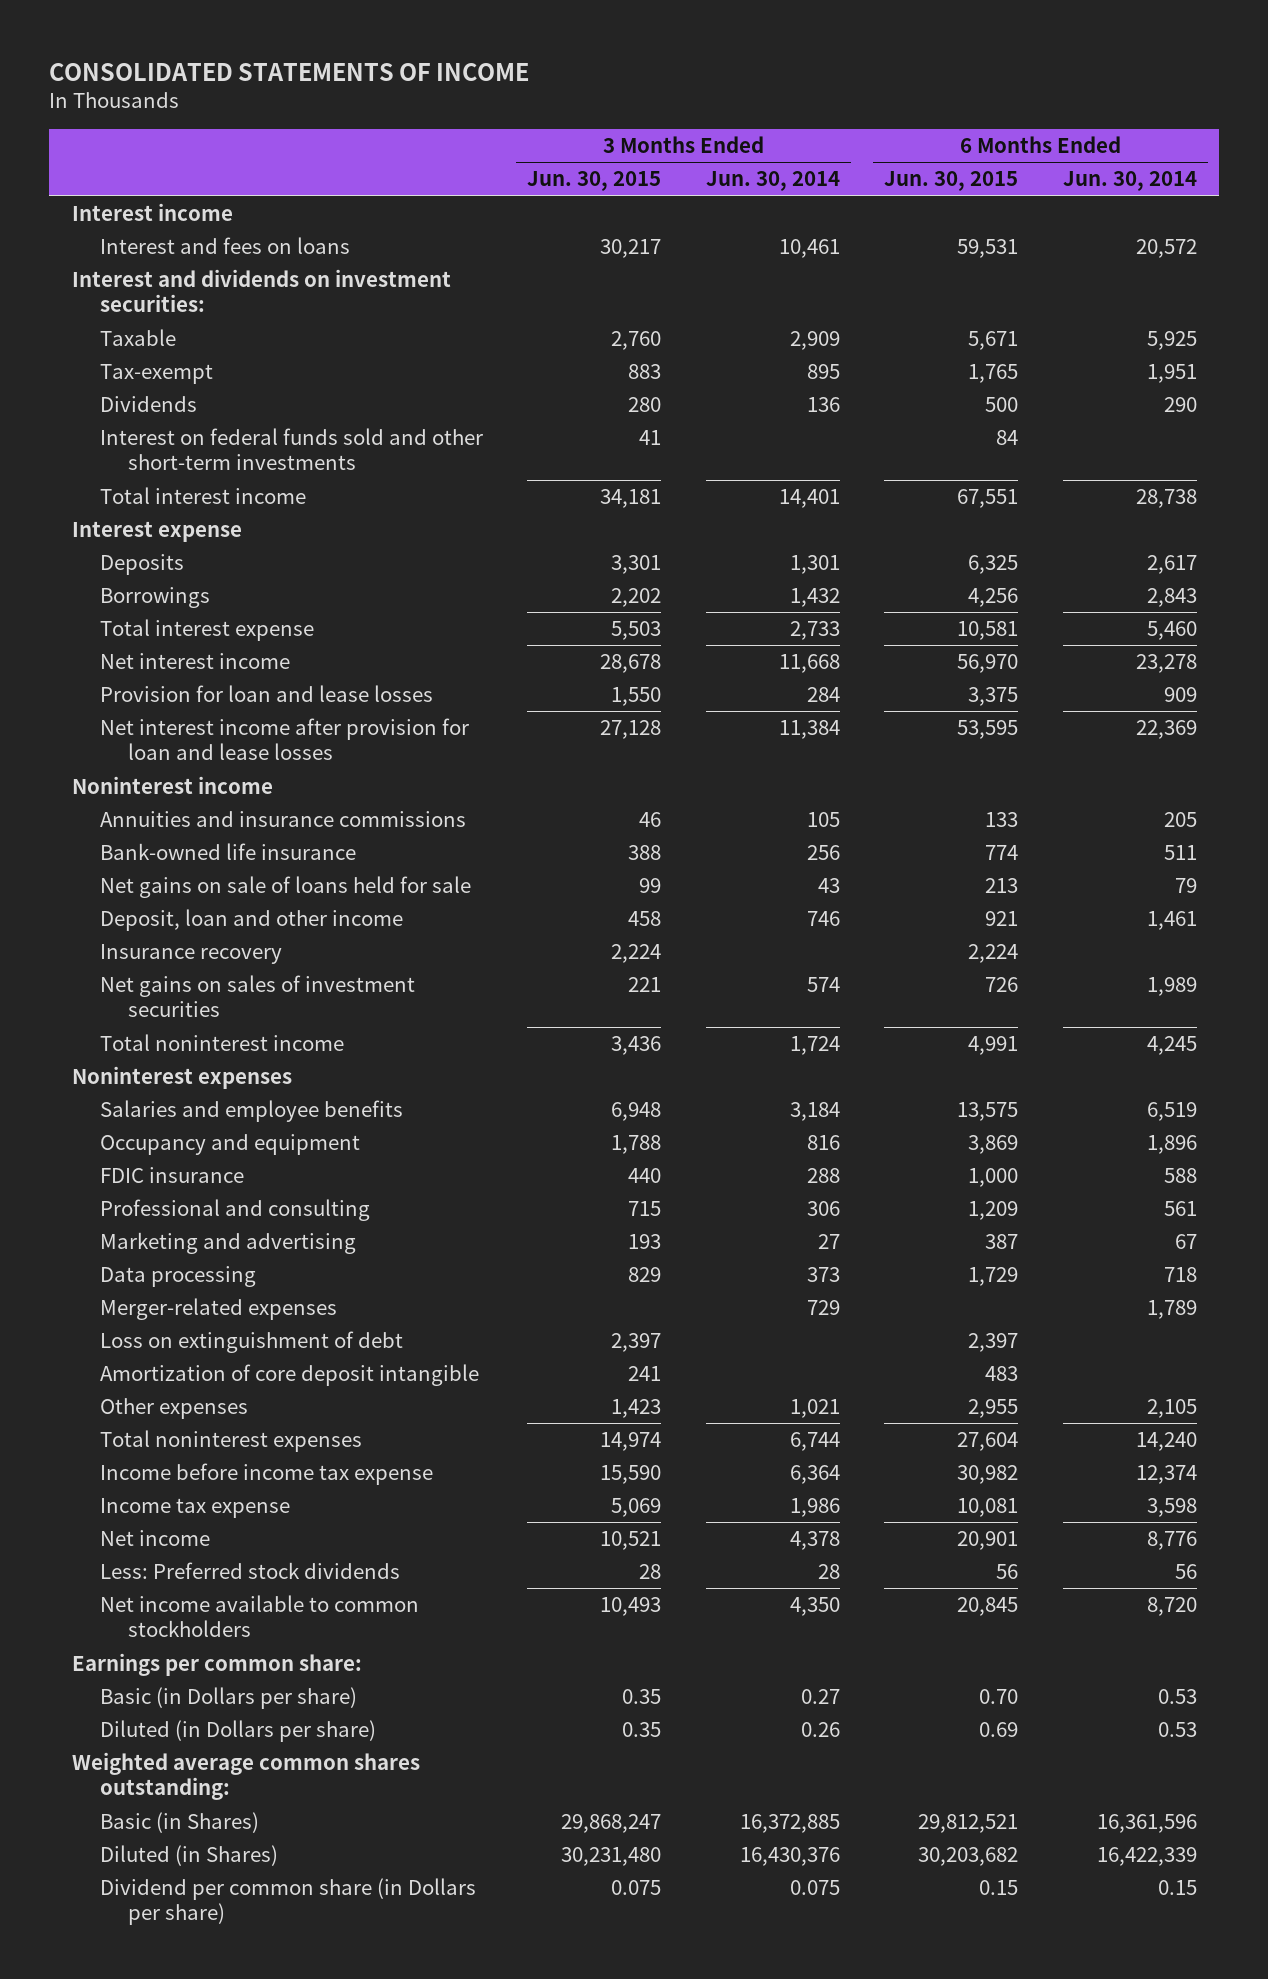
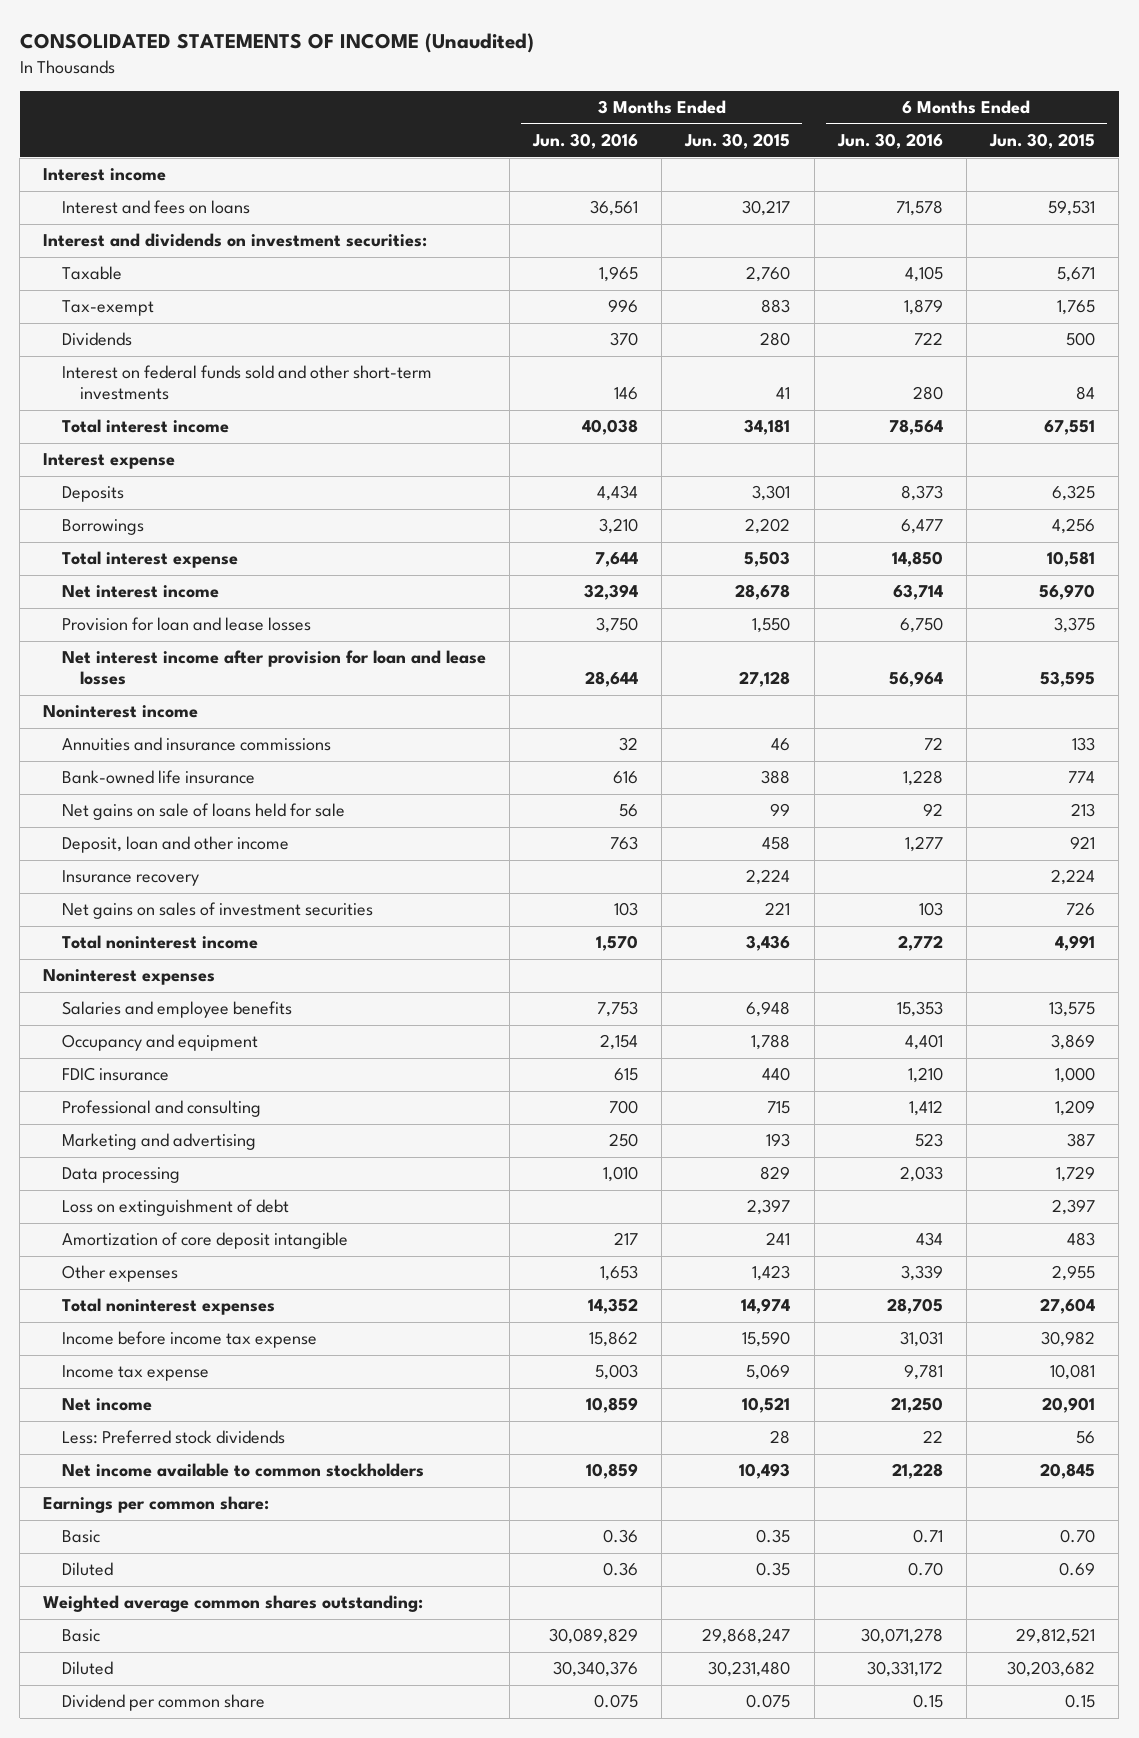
[49,62,530,81] CONSOLIDATED STATEMENTS OF INCOME -> [19,33,534,54] CONSOLIDATED STATEMENTS OF INCOME (Unaudited)
[705,171,840,192] Jun. 30, 2014 -> none
[1062,171,1197,192] Jun. 30, 2014 -> none
none -> [531,133,638,150] Jun. 30, 2016
none -> [836,133,943,150] Jun. 30, 2016
[99,1298,337,1321] Merger-related expenses -> none
[99,1687,357,1710] Basic (in Dollars per share) -> [61,1530,100,1544] Basic
[99,1720,376,1743] Diluted (in Dollars per share) -> [61,1562,113,1577] Diluted
[99,1812,259,1834] Basic (in Shares) -> [61,1629,100,1643] Basic
[99,1845,278,1867] Diluted (in Shares) -> [61,1661,113,1676] Diluted
[99,1878,476,1926] Dividend per common share (in Dollars per share) -> [61,1694,265,1712] Dividend per common share

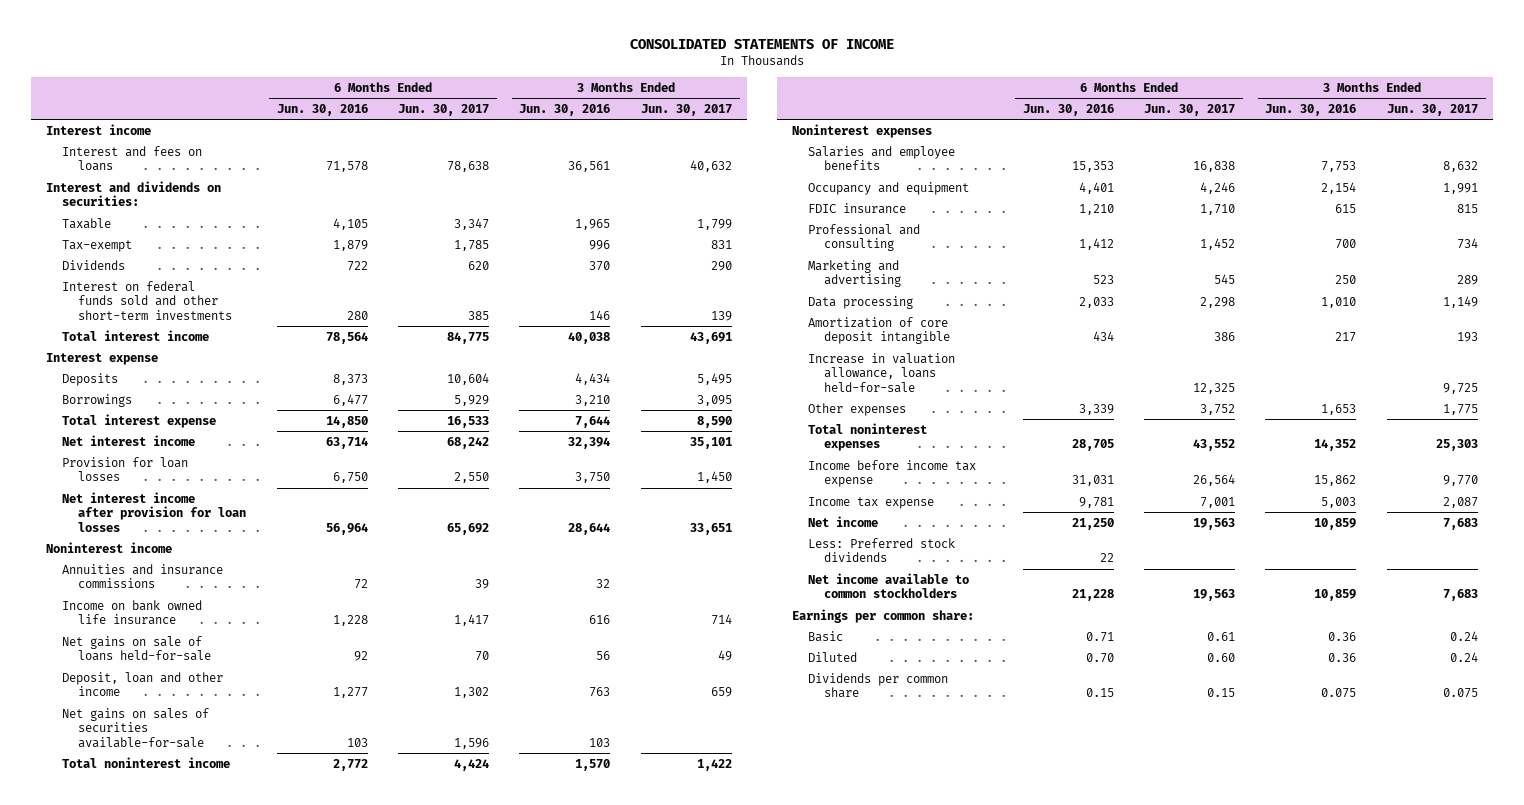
[19,33,534,54] CONSOLIDATED STATEMENTS OF INCOME (Unaudited) -> [629,39,894,50] CONSOLIDATED STATEMENTS OF INCOME
[684,133,791,150] Jun. 30, 2015 -> none
[989,133,1096,150] Jun. 30, 2015 -> none
none -> [398,103,490,116] Jun. 30, 2017
none -> [640,103,732,116] Jun. 30, 2017
[43,233,428,248] Interest and dividends on investment securities: -> [45,180,221,207] Interest and dividends on securities:
[61,617,311,632] Provision for loan and lease losses -> [62,456,189,482] Provision for loan losses
[61,650,486,686] Net interest income after provision for loan and lease losses -> [62,491,247,532] Net interest income after provision for loan losses
[61,770,255,785] Bank-owned life insurance -> [62,599,203,626] Income on bank owned life insurance
[61,803,345,821] Net gains on sale of loans held for sale -> [62,635,212,662] Net gains on sale of loans held-for-sale
[61,870,199,887] Insurance recovery -> none
[61,902,373,920] Net gains on sales of investment securities -> [62,707,210,748] Net gains on sales of securities available-for-sale
[61,1199,289,1217] Loss on extinguishment of debt -> none
none -> [808,352,956,393] Increase in valuation allowance, loans held-for-sale
[43,1595,424,1613] Weighted average common shares outstanding: -> none
[61,1629,100,1643] Basic -> none
[61,1661,113,1676] Diluted -> none
[61,1694,265,1712] Dividend per common share -> [808,672,949,699] Dividends per common share

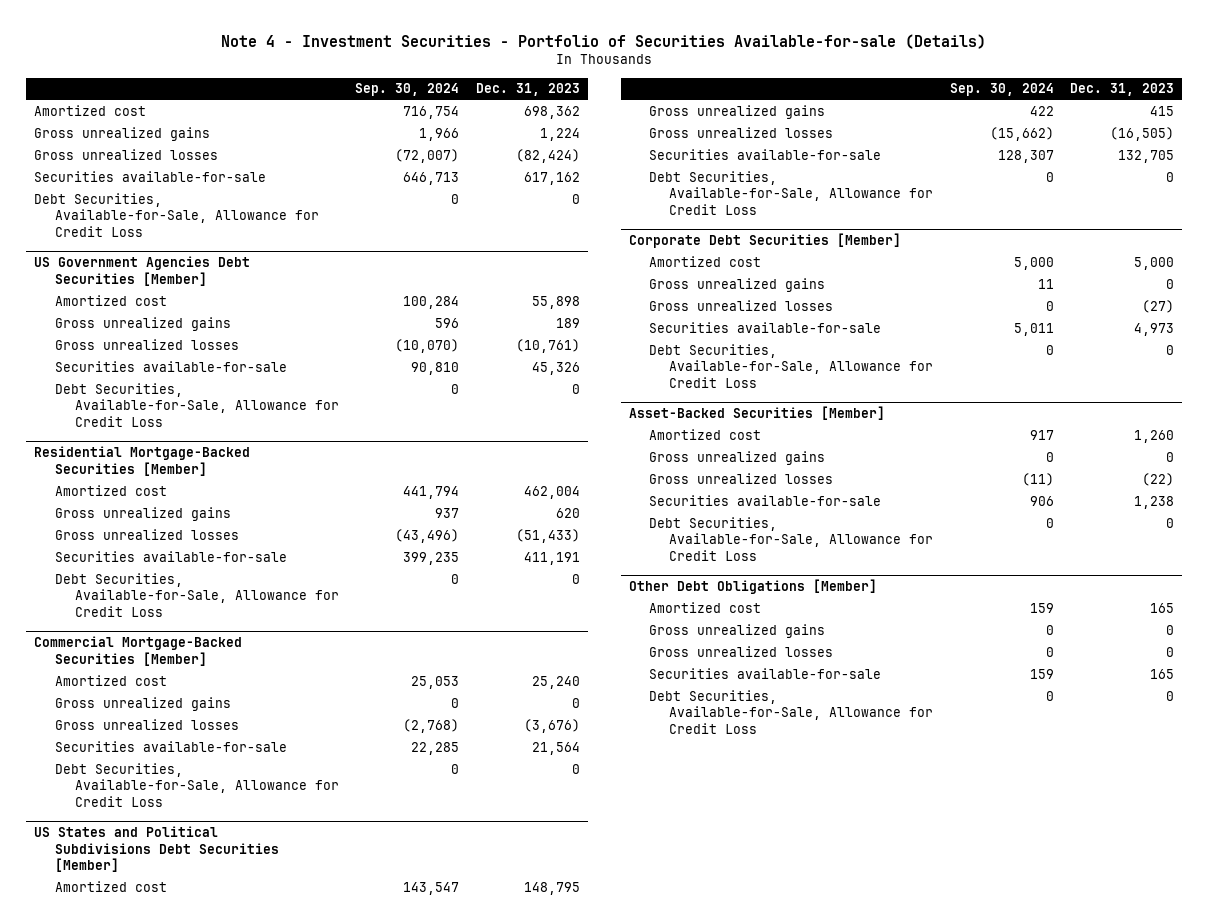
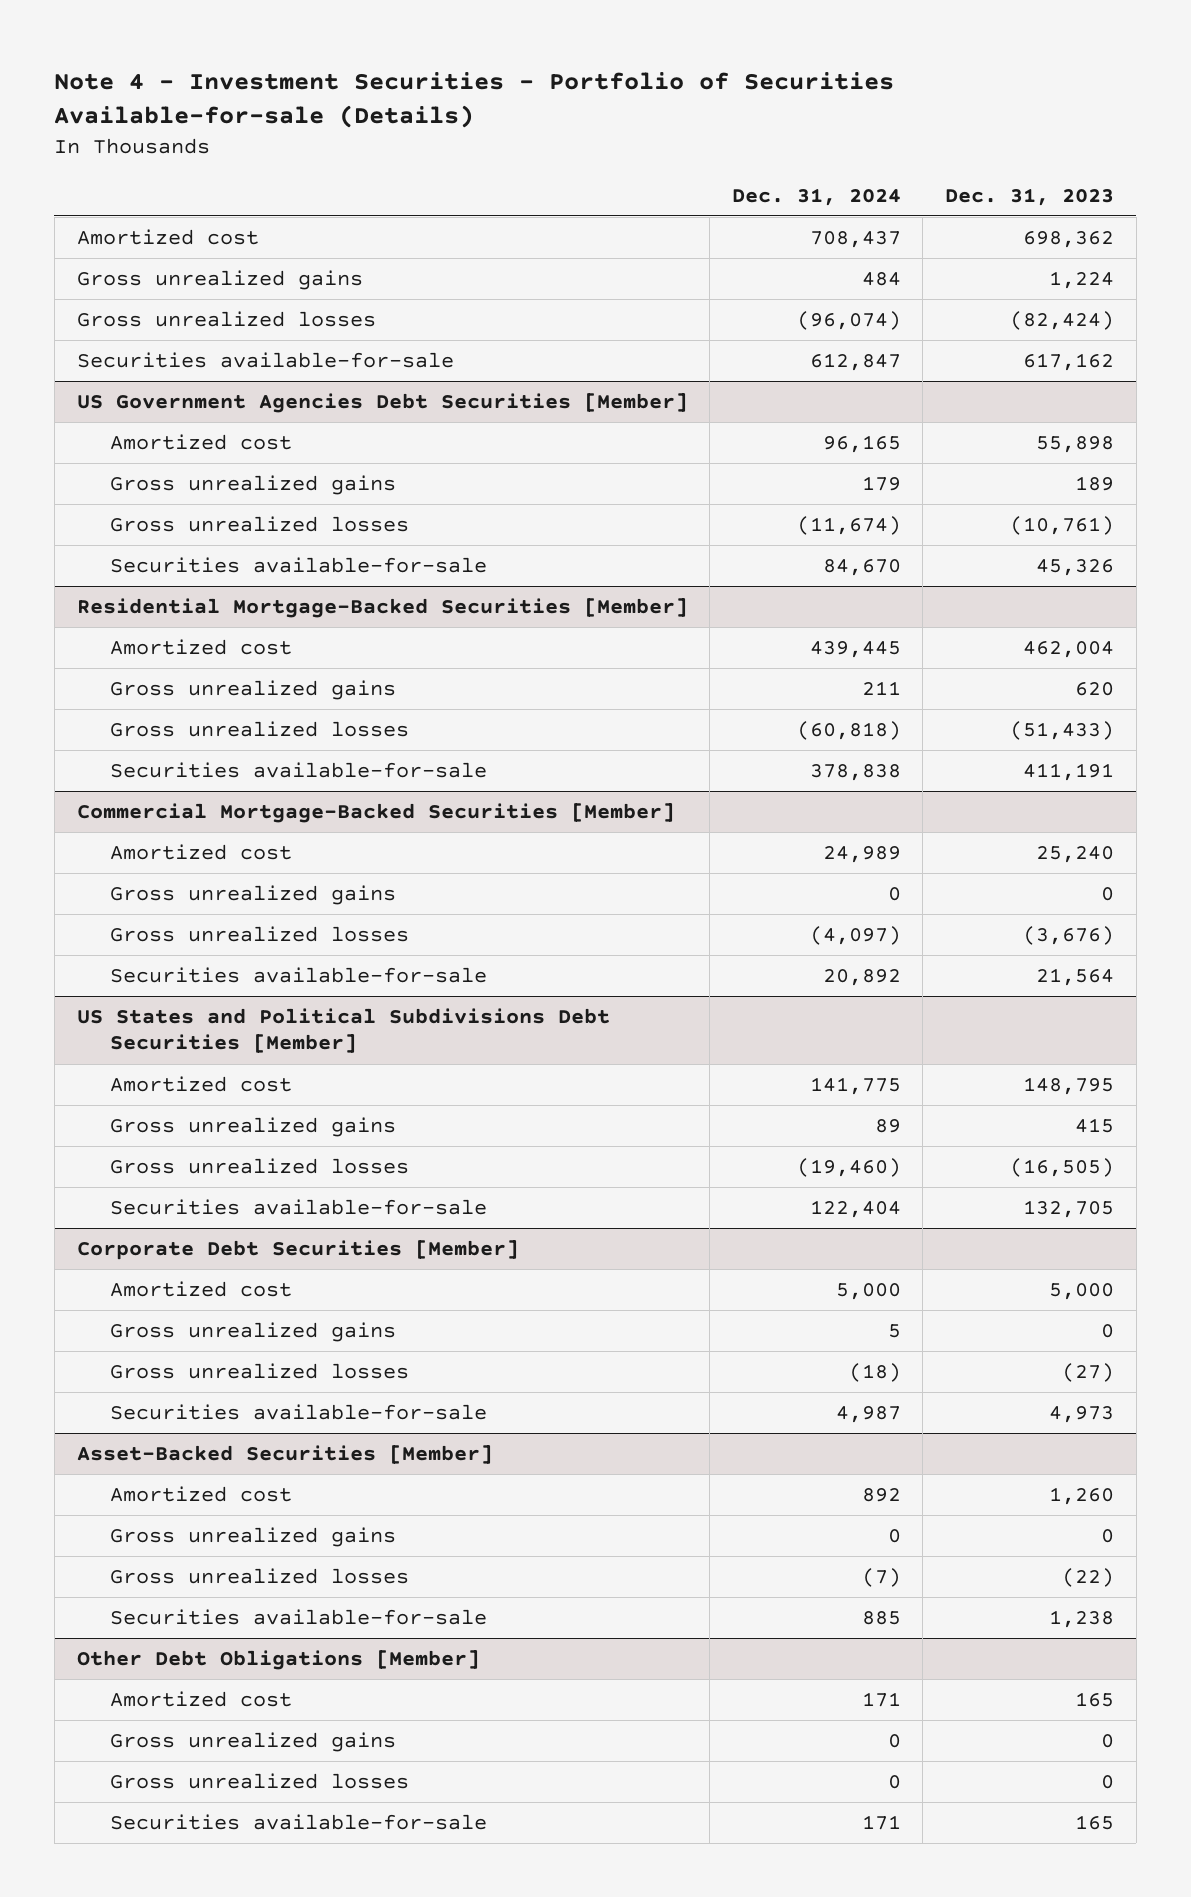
[355,83,460,97] Sep. 30, 2024 -> none
none -> [731,187,901,206] Dec. 31, 2024
[34,192,319,237] Debt Securities, Available-for-Sale, Allowance for Credit Loss -> none
[54,382,339,427] Debt Securities, Available-for-Sale, Allowance for Credit Loss -> none
[54,572,339,617] Debt Securities, Available-for-Sale, Allowance for Credit Loss -> none
[54,762,339,807] Debt Securities, Available-for-Sale, Allowance for Credit Loss -> none
[649,170,934,215] Debt Securities, Available-for-Sale, Allowance for Credit Loss -> none
[649,343,934,388] Debt Securities, Available-for-Sale, Allowance for Credit Loss -> none
[649,516,934,561] Debt Securities, Available-for-Sale, Allowance for Credit Loss -> none
[649,689,934,734] Debt Securities, Available-for-Sale, Allowance for Credit Loss -> none

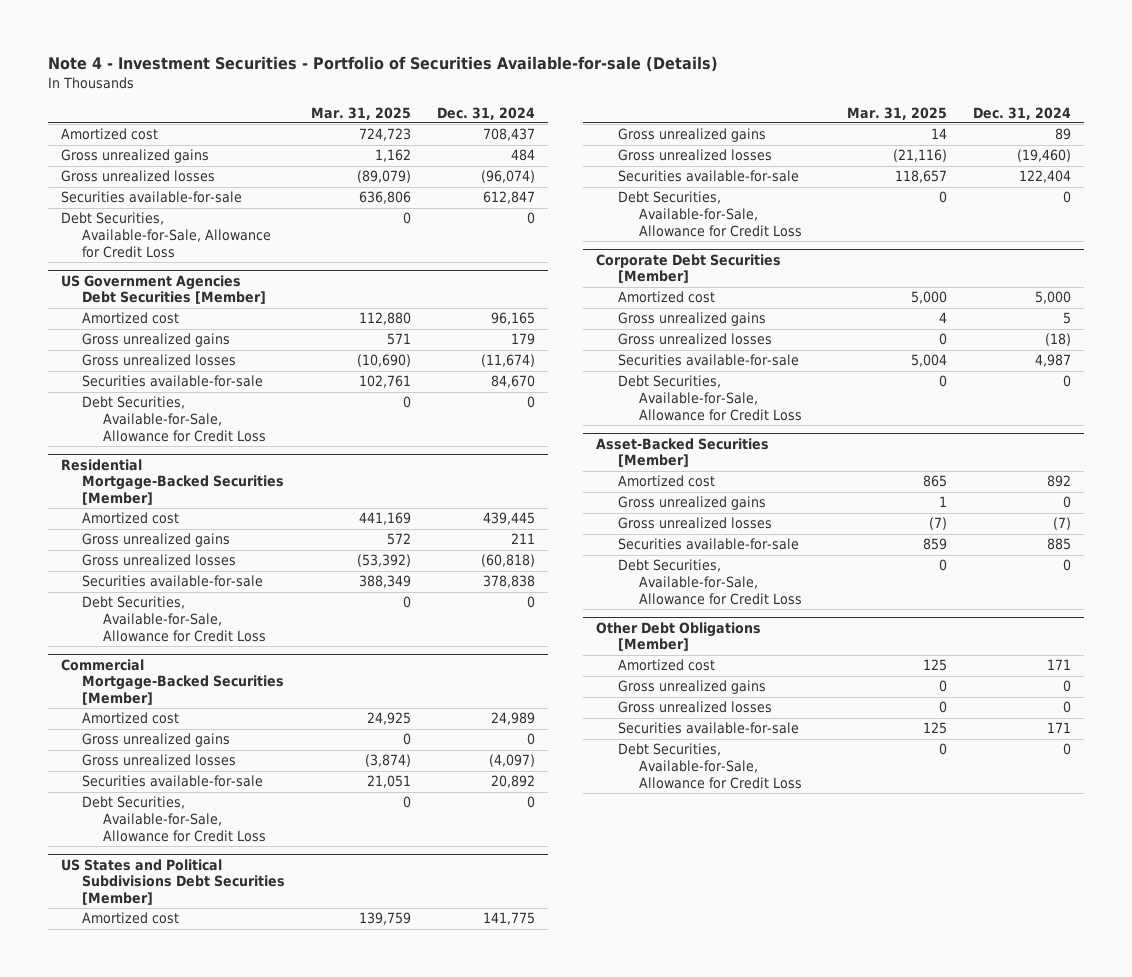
[945,187,1115,206] Dec. 31, 2023 -> none
none -> [311,106,412,120] Mar. 31, 2025
none -> [60,212,272,258] Debt Securities, Available-for-Sale, Allowance for Credit Loss
none -> [82,396,267,442] Debt Securities, Available-for-Sale, Allowance for Credit Loss
none -> [82,596,267,642] Debt Securities, Available-for-Sale, Allowance for Credit Loss
none -> [82,796,267,842] Debt Securities, Available-for-Sale, Allowance for Credit Loss
none -> [617,191,803,237] Debt Securities, Available-for-Sale, Allowance for Credit Loss
none -> [617,375,803,421] Debt Securities, Available-for-Sale, Allowance for Credit Loss
none -> [617,559,803,605] Debt Securities, Available-for-Sale, Allowance for Credit Loss
none -> [617,743,803,789] Debt Securities, Available-for-Sale, Allowance for Credit Loss

